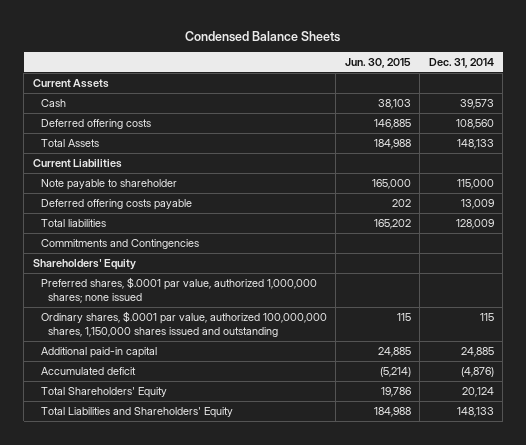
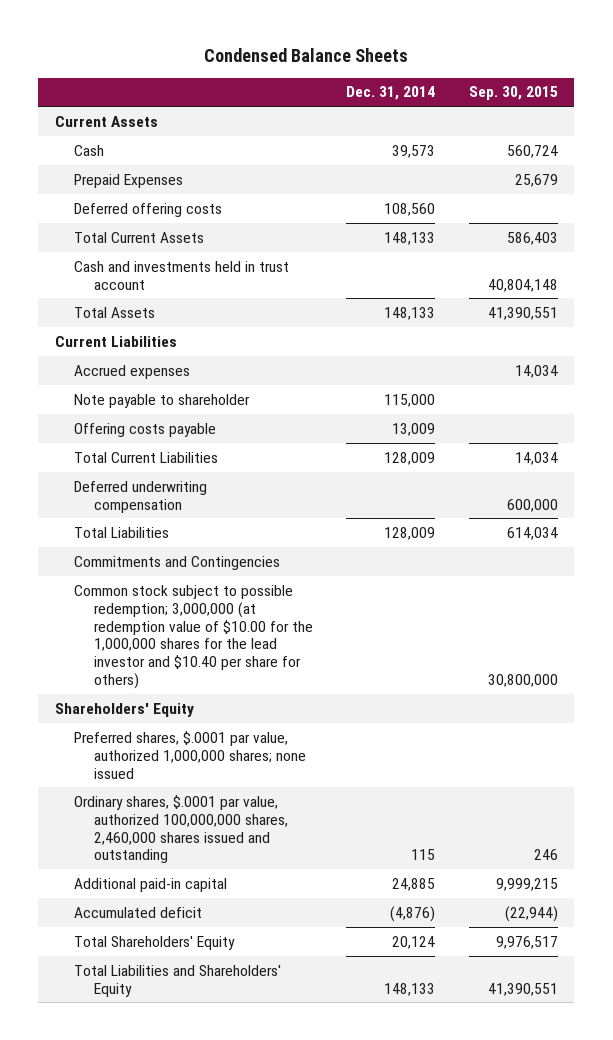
[344,57,411,68] Jun. 30, 2015 -> none
none -> [468,86,558,101] Sep. 30, 2015
none -> [74,173,184,188] Prepaid Expenses
none -> [74,231,205,243] Total Current Assets
none -> [74,260,290,290] Cash and investments held in trust account
none -> [74,364,191,379] Accrued expenses
[40,198,192,210] Deferred offering costs payable -> [74,422,217,437] Offering costs payable
none -> [74,451,219,463] Total Current Liabilities
none -> [74,480,208,513] Deferred underwriting compensation
[40,218,106,227] Total liabilities -> [74,526,170,538] Total Liabilities
none -> [74,584,314,690] Common stock subject to possible redemption; 3,000,000 (at redemption value of $10.00 for the 1,000,000 shares for the lead investor and $10.40 per share for others)
[40,310,327,338] Ordinary shares, $.0001 par value, authorized 100,000,000 shares, 1,150,000 shares issued and outstanding -> [74,794,289,864] Ordinary shares, $.0001 par value, authorized 100,000,000 shares, 2,460,000 shares issued and outstanding

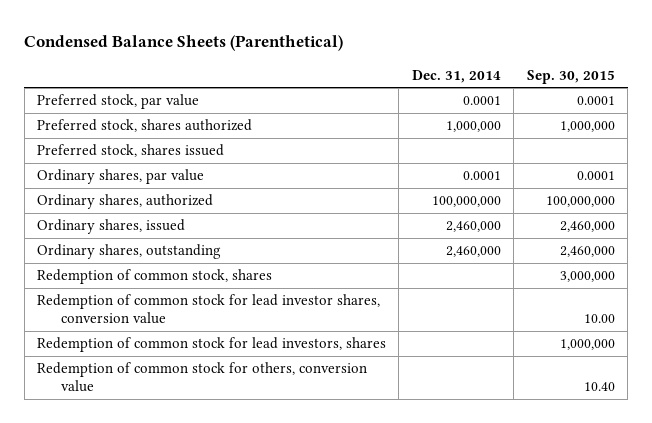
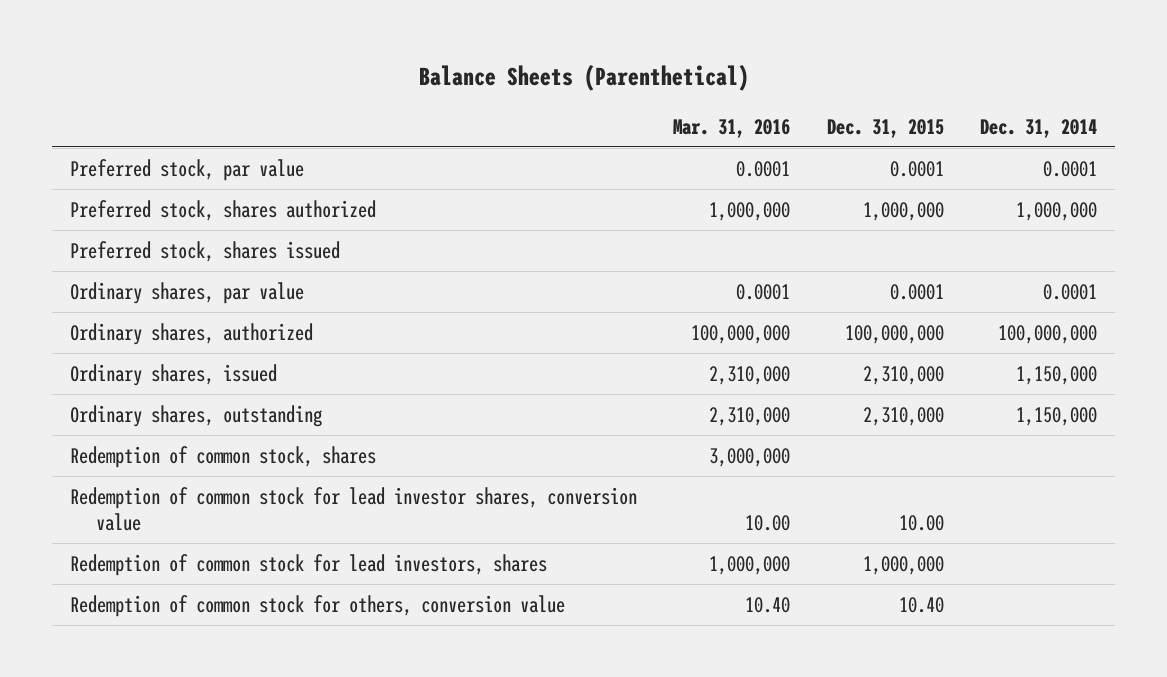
[24,35,344,52] Condensed Balance Sheets (Parenthetical) -> [418,64,749,92] Balance Sheets (Parenthetical)
[526,69,615,84] Sep. 30, 2015 -> none
none -> [673,118,791,138] Mar. 31, 2016
none -> [826,118,944,138] Dec. 31, 2015
[445,221,501,233] 2,460,000 -> [1015,365,1097,385] 1,150,000
[445,246,501,258] 2,460,000 -> [1015,406,1097,426] 1,150,000

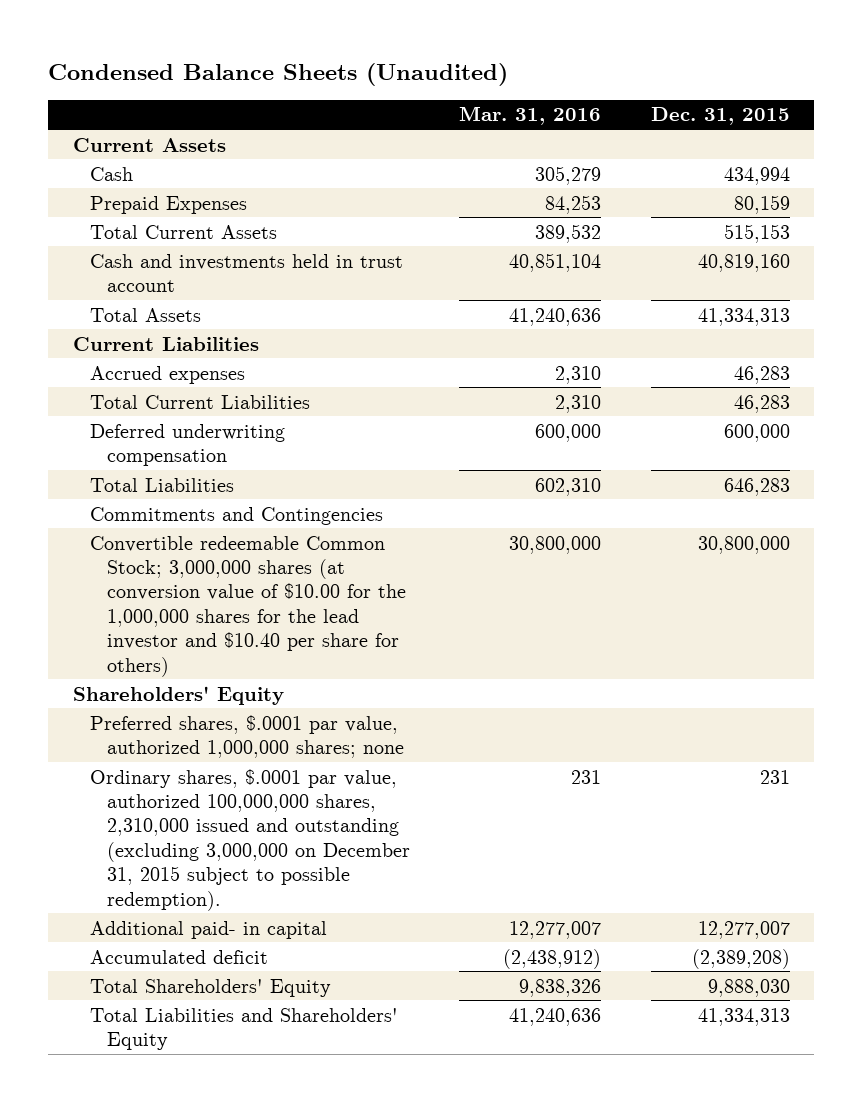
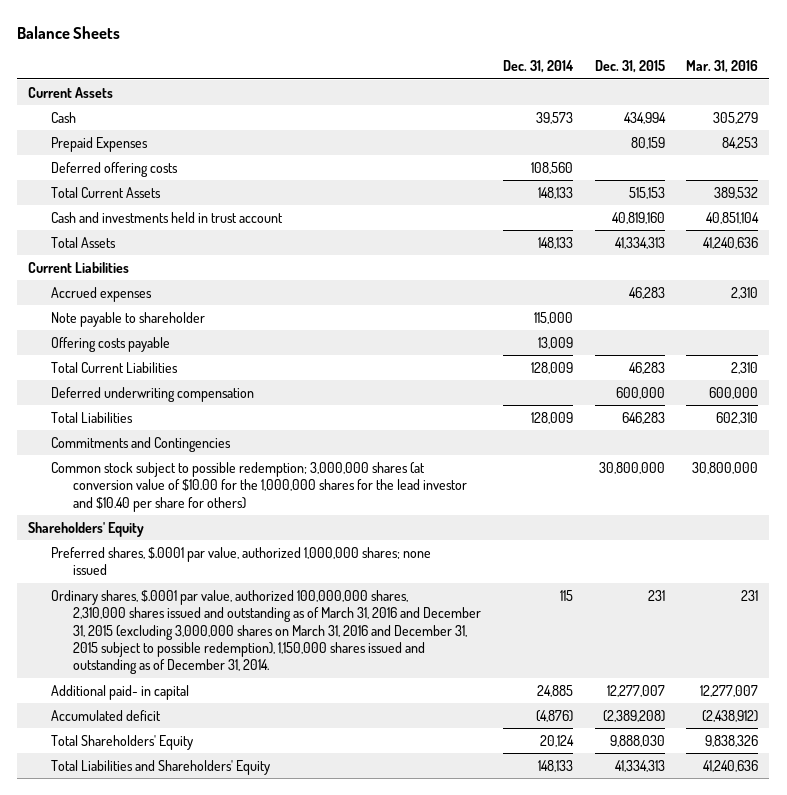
[48,62,509,86] Condensed Balance Sheets (Unaudited) -> [17,26,121,40] Balance Sheets
none -> [503,60,575,74] Dec. 31, 2014
none -> [50,161,178,177] Deferred offering costs
none -> [50,311,205,327] Note payable to shareholder
none -> [50,336,170,352] Offering costs payable
[90,535,406,677] Convertible redeemable Common Stock; 3,000,000 shares (at conversion value of $10.00 for the 1,000,000 shares for the lead investor and $10.40 per share for others) -> [50,461,468,512] Common stock subject to possible redemption; 3,000,000 shares (at conversion value of $10.00 for the 1,000,000 shares for the lead investor and $10.40 per share for others)
[90,714,404,758] Preferred shares, $.0001 par value, authorized 1,000,000 shares; none -> [50,546,431,576] Preferred shares, $.0001 par value, authorized 1,000,000 shares; none issued
[90,768,410,911] Ordinary shares, $.0001 par value, authorized 100,000,000 shares, 2,310,000 issued and outstanding (excluding 3,000,000 on December 31, 2015 subject to possible redemption). -> [50,589,482,675] Ordinary shares, $.0001 par value, authorized 100,000,000 shares, 2,310,000 shares issued and outstanding as of March 31, 2016 and December 31, 2015 (excluding 3,000,000 shares on March 31, 2016 and December 31, 2015 subject to possible redemption), 1,150,000 shares issued and outstanding as of December 31, 2014.

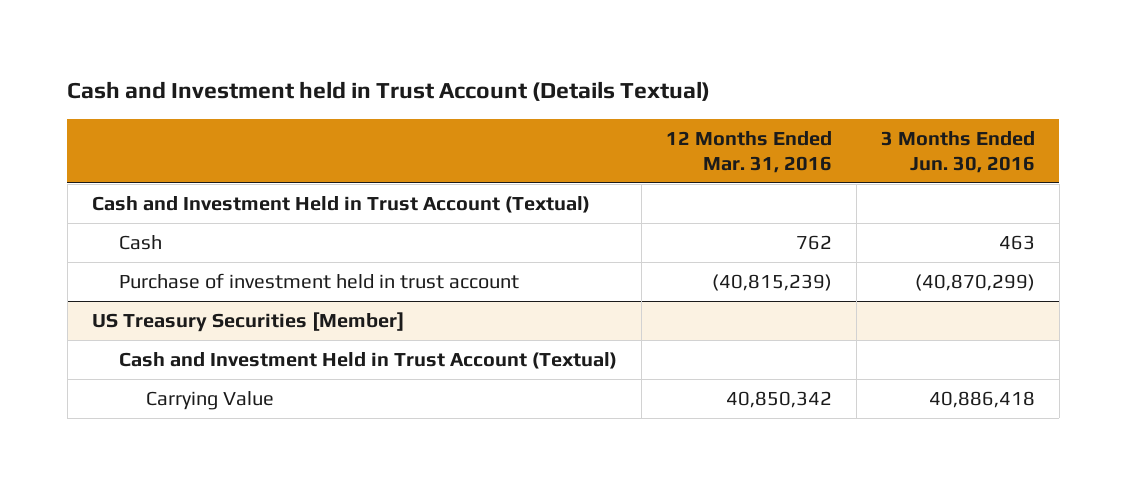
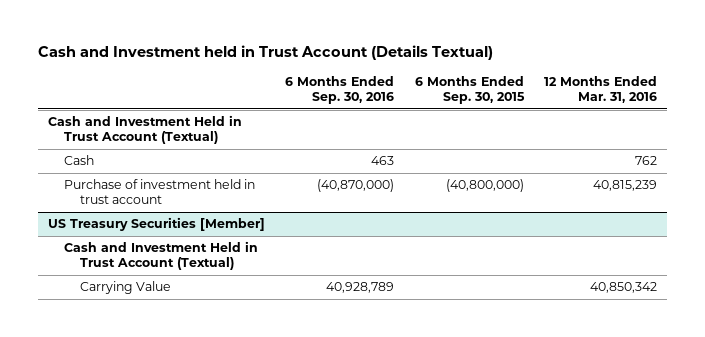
[880,130,1035,173] 3 Months Ended Jun. 30, 2016 -> none
none -> [285,76,395,104] 6 Months Ended Sep. 30, 2016
none -> [414,76,525,104] 6 Months Ended Sep. 30, 2015
[711,274,832,292] (40,815,239) -> [592,180,657,192] 40,815,239

